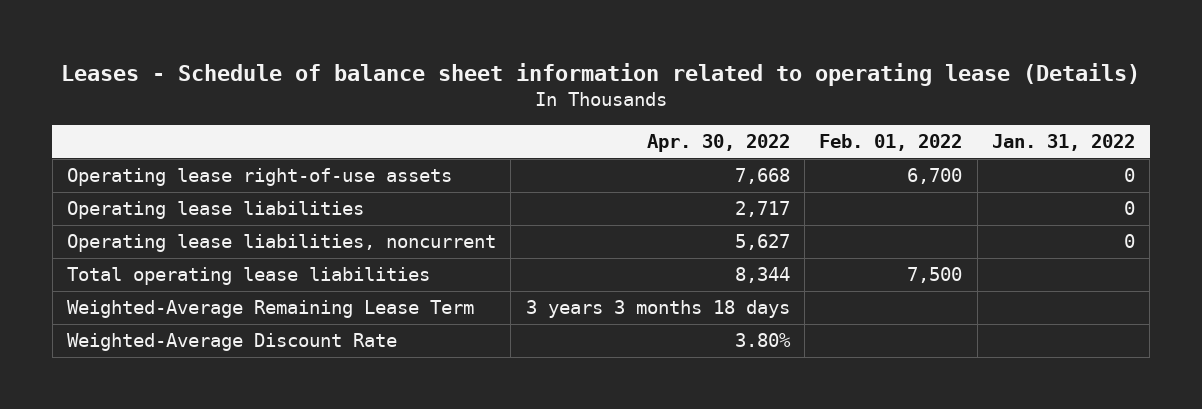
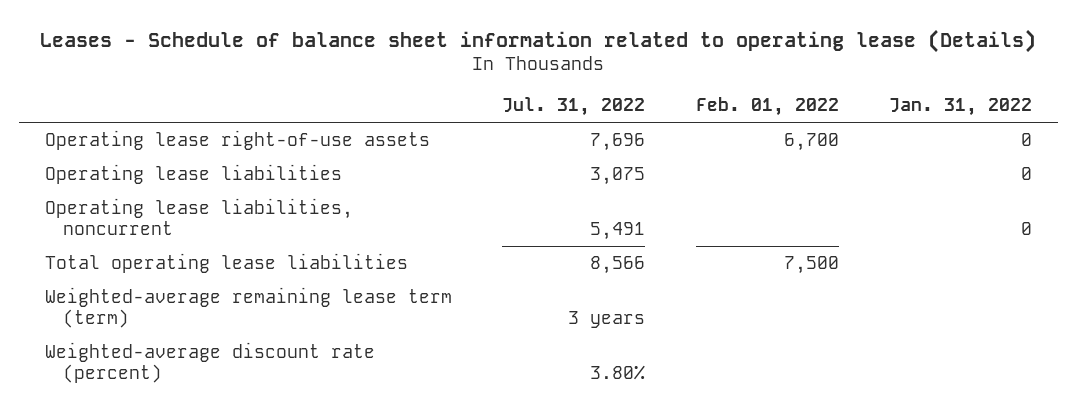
[646,134,790,153] Apr. 30, 2022 -> none
none -> [502,97,646,117] Jul. 31, 2022
[66,300,474,319] Weighted-Average Remaining Lease Term -> [44,287,452,329] Weighted-average remaining lease term (term)
[66,333,397,352] Weighted-Average Discount Rate -> [44,342,375,384] Weighted-average discount rate (percent)

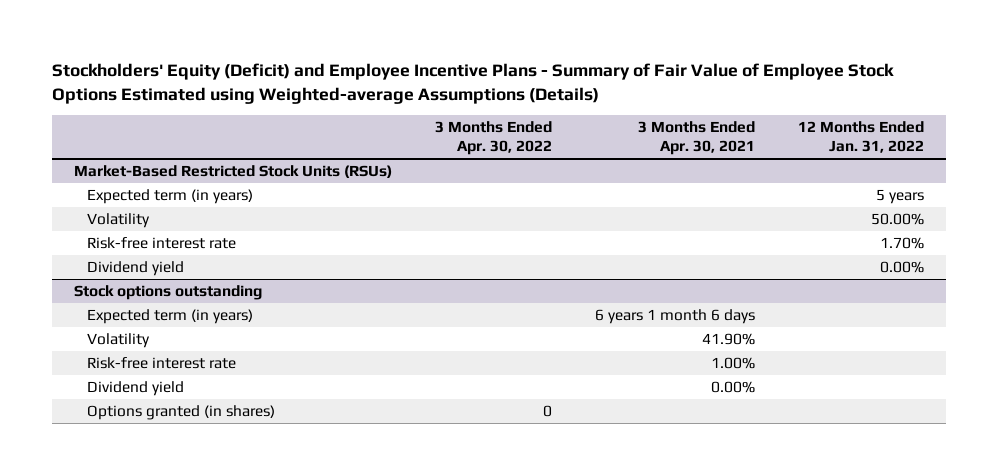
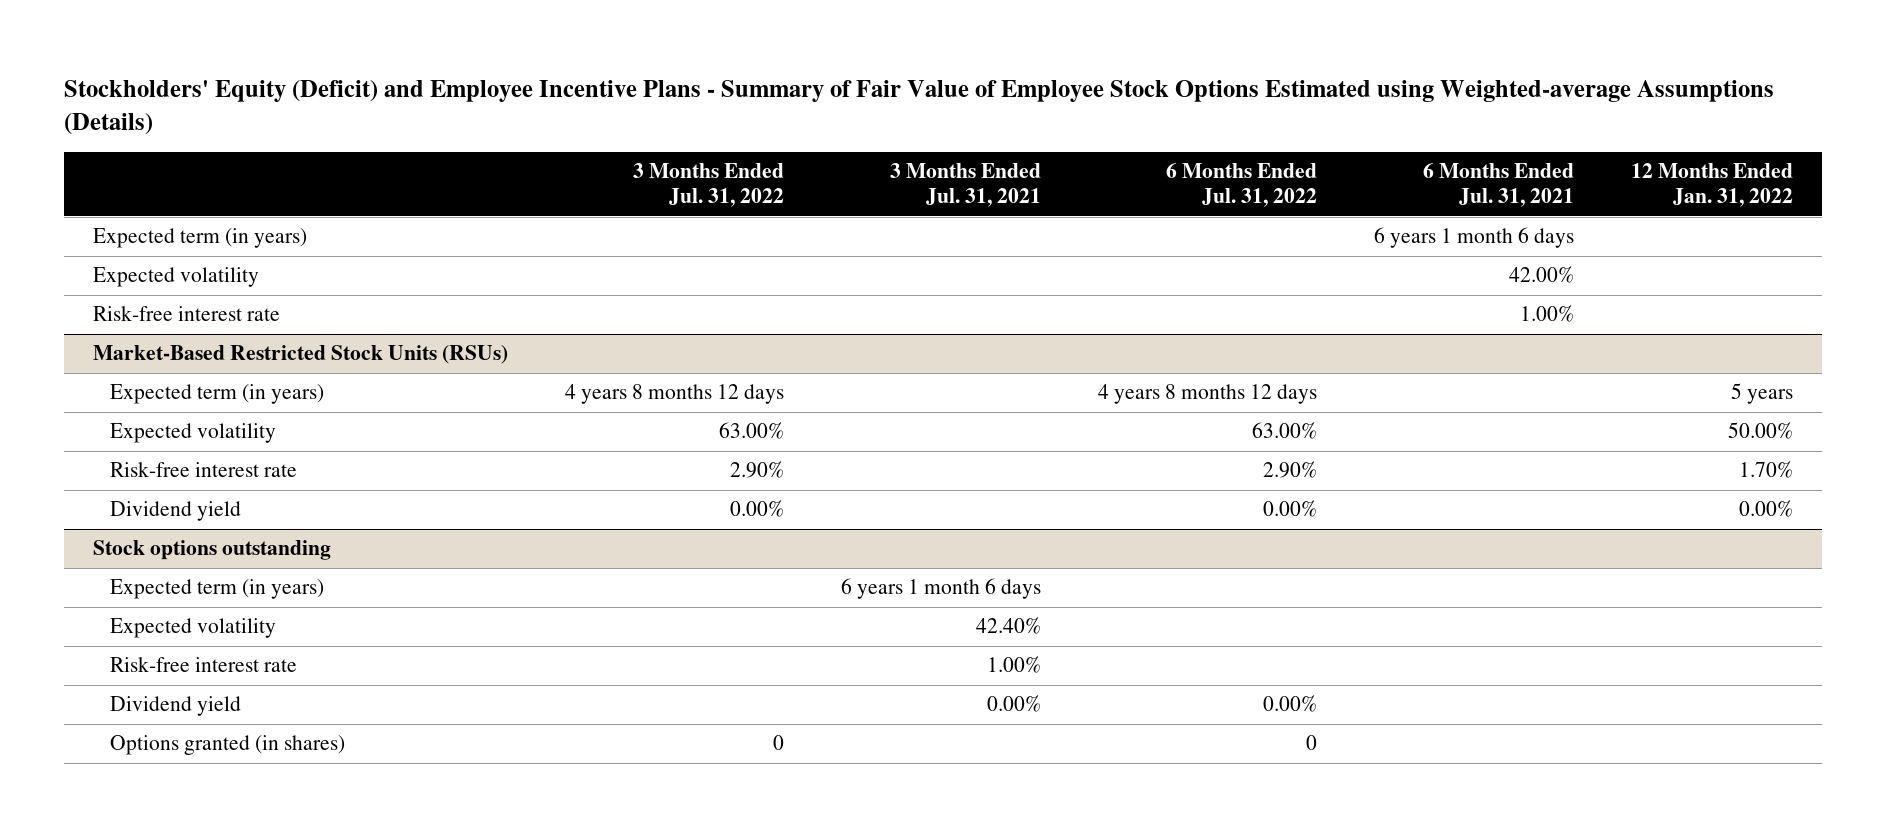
[434,120,552,155] 3 Months Ended Apr. 30, 2022 -> none
[637,120,755,155] 3 Months Ended Apr. 30, 2021 -> none
none -> [632,163,784,208] 3 Months Ended Jul. 31, 2022
none -> [889,163,1041,208] 3 Months Ended Jul. 31, 2021
none -> [1165,163,1317,208] 6 Months Ended Jul. 31, 2022
none -> [1422,163,1574,208] 6 Months Ended Jul. 31, 2021
none -> [92,228,307,249] Expected term (in years)
none -> [92,267,259,288] Expected volatility
none -> [92,306,280,322] Risk-free interest rate
[86,213,150,229] Volatility -> [110,423,277,444] Expected volatility
[86,333,150,349] Volatility -> [110,618,277,639] Expected volatility

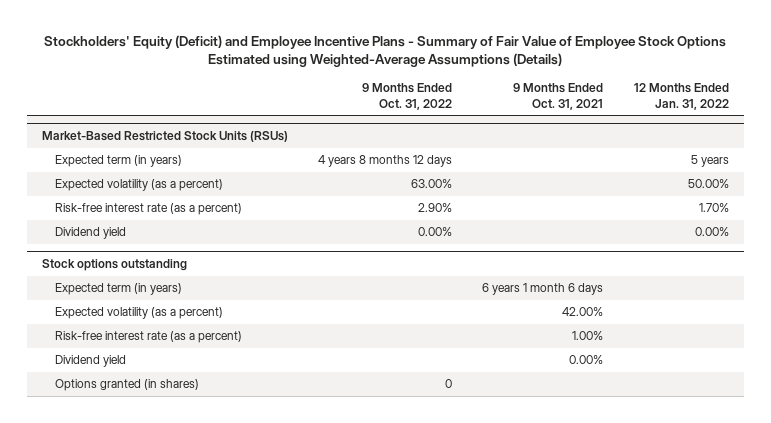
[64,80,1775,136] Stockholders' Equity (Deficit) and Employee Incentive Plans - Summary of Fair Value of Employee Stock Options Estimated using Weighted-average Assumptions (Details) -> [44,34,727,68] Stockholders' Equity (Deficit) and Employee Incentive Plans - Summary of Fair Value of Employee Stock Options Estimated using Weighted-Average Assumptions (Details)
[632,163,784,208] 3 Months Ended Jul. 31, 2022 -> none
[889,163,1041,208] 3 Months Ended Jul. 31, 2021 -> none
[1165,163,1317,208] 6 Months Ended Jul. 31, 2022 -> none
[1422,163,1574,208] 6 Months Ended Jul. 31, 2021 -> none
none -> [362,83,453,110] 9 Months Ended Oct. 31, 2022
none -> [513,83,604,110] 9 Months Ended Oct. 31, 2021
[92,228,307,249] Expected term (in years) -> none
[92,267,259,288] Expected volatility -> none
[92,306,280,322] Risk-free interest rate -> none
[110,423,277,444] Expected volatility -> [55,179,224,192] Expected volatility (as a percent)
[110,462,298,478] Risk-free interest rate -> [55,203,243,216] Risk-free interest rate (as a percent)
[110,618,277,639] Expected volatility -> [55,307,224,320] Expected volatility (as a percent)
[110,657,298,673] Risk-free interest rate -> [55,331,243,344] Risk-free interest rate (as a percent)

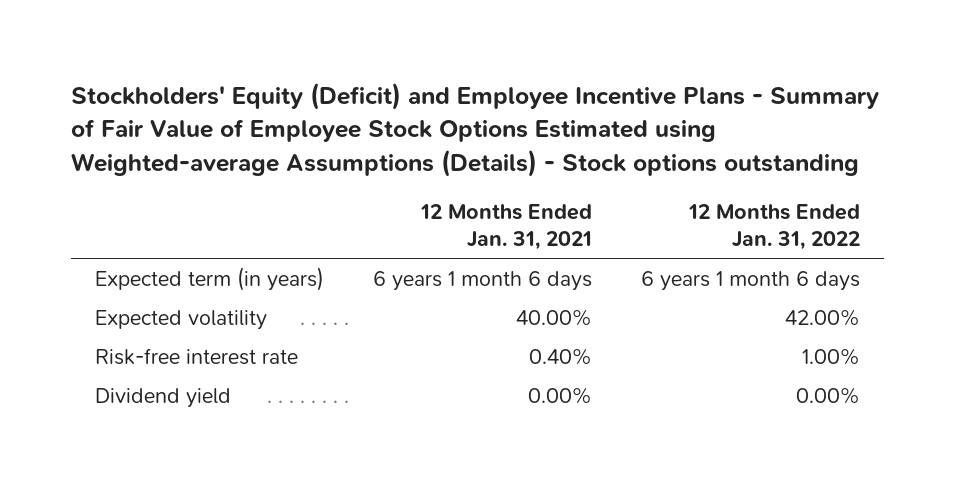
[44,34,727,68] Stockholders' Equity (Deficit) and Employee Incentive Plans - Summary of Fair Value of Employee Stock Options Estimated using Weighted-Average Assumptions (Details) -> [70,81,879,177] Stockholders' Equity (Deficit) and Employee Incentive Plans - Summary of Fair Value of Employee Stock Options Estimated using Weighted-average Assumptions (Details) - Stock options outstanding
[362,83,453,110] 9 Months Ended Oct. 31, 2022 -> none
[513,83,604,110] 9 Months Ended Oct. 31, 2021 -> none
none -> [419,203,592,250] 12 Months Ended Jan. 31, 2021
[42,131,289,143] Market-Based Restricted Stock Units (RSUs) -> none
[55,155,183,168] Expected term (in years) -> none
[55,179,224,192] Expected volatility (as a percent) -> none
[55,203,243,216] Risk-free interest rate (as a percent) -> none
[55,227,127,240] Dividend yield -> none
[42,259,188,272] Stock options outstanding -> none
[55,283,183,296] Expected term (in years) -> none
[55,307,224,320] Expected volatility (as a percent) -> none
[55,331,243,344] Risk-free interest rate (as a percent) -> none
[55,355,127,368] Dividend yield -> none
[55,379,200,392] Options granted (in shares) -> none
none -> [95,267,325,292] Expected term (in years)
none -> [95,310,268,331] Expected volatility
none -> [95,348,299,366] Risk-free interest rate
none -> [95,388,232,409] Dividend yield

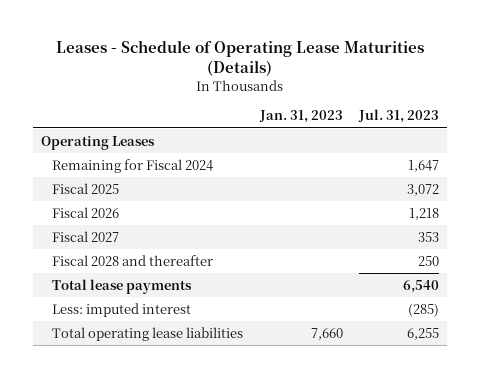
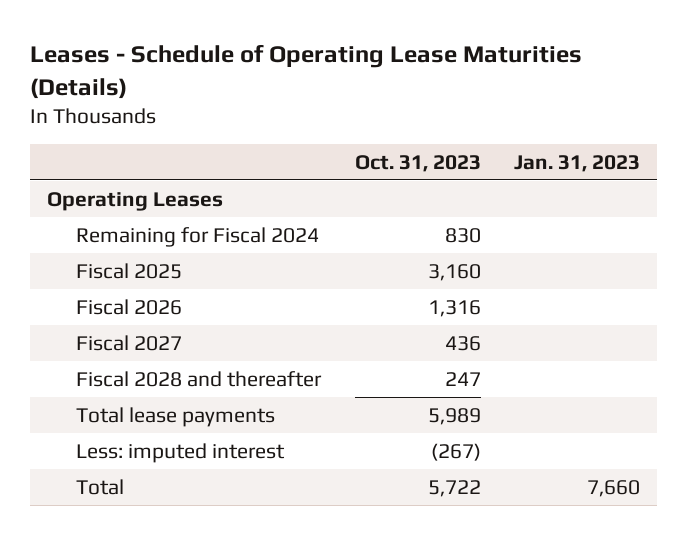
[358,109,440,124] Jul. 31, 2023 -> none
none -> [354,154,481,172] Oct. 31, 2023
[52,326,244,341] Total operating lease liabilities -> [76,478,125,495] Total

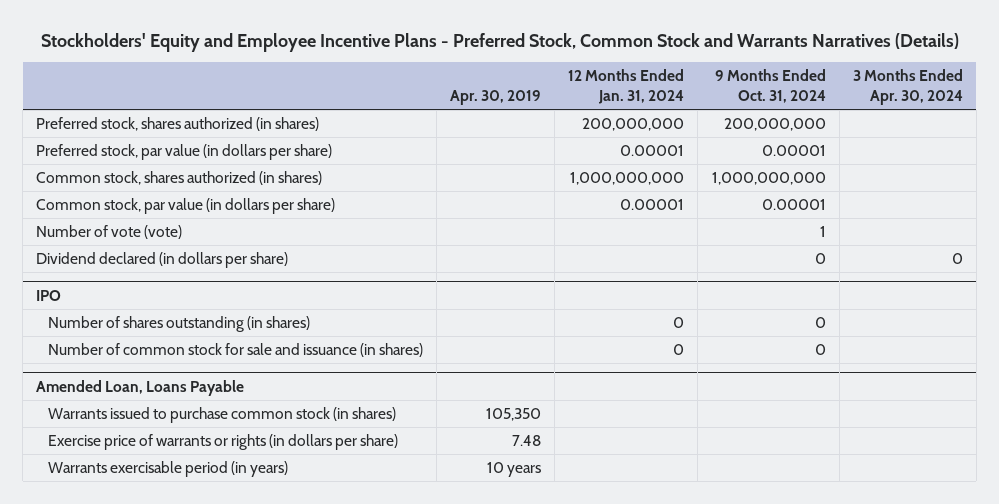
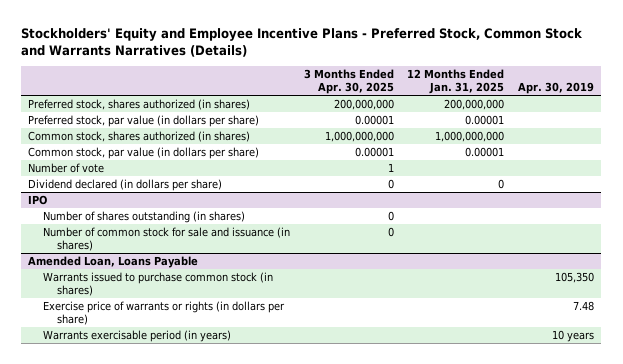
[568,69,685,105] 12 Months Ended Jan. 31, 2024 -> none
[714,69,826,104] 9 Months Ended Oct. 31, 2024 -> none
[852,69,963,106] 3 Months Ended Apr. 30, 2024 -> none
none -> [303,69,394,95] 3 Months Ended Apr. 30, 2025
none -> [407,69,505,95] 12 Months Ended Jan. 31, 2025
[36,224,183,239] Number of vote (vote) -> [28,162,105,173] Number of vote

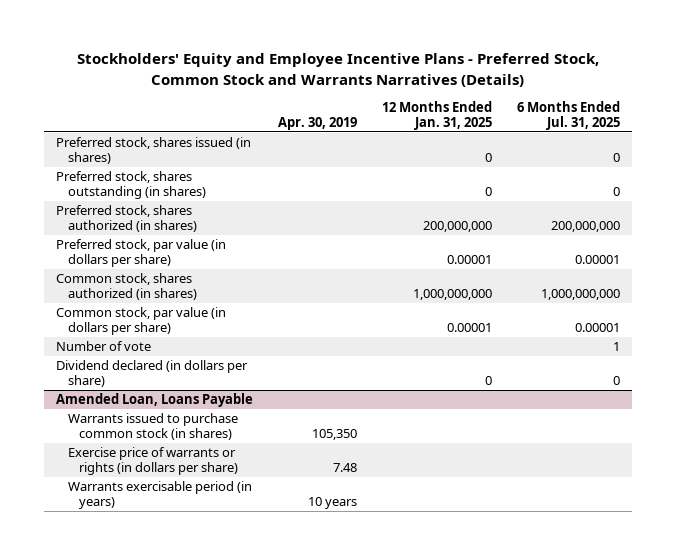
[303,69,394,95] 3 Months Ended Apr. 30, 2025 -> none
none -> [516,100,620,131] 6 Months Ended Jul. 31, 2025
none -> [56,137,252,165] Preferred stock, shares issued (in shares)
none -> [56,171,206,200] Preferred stock, shares outstanding (in shares)
[28,194,48,205] IPO -> none
[42,210,245,223] Number of shares outstanding (in shares) -> none
[42,226,290,251] Number of common stock for sale and issuance (in shares) -> none

